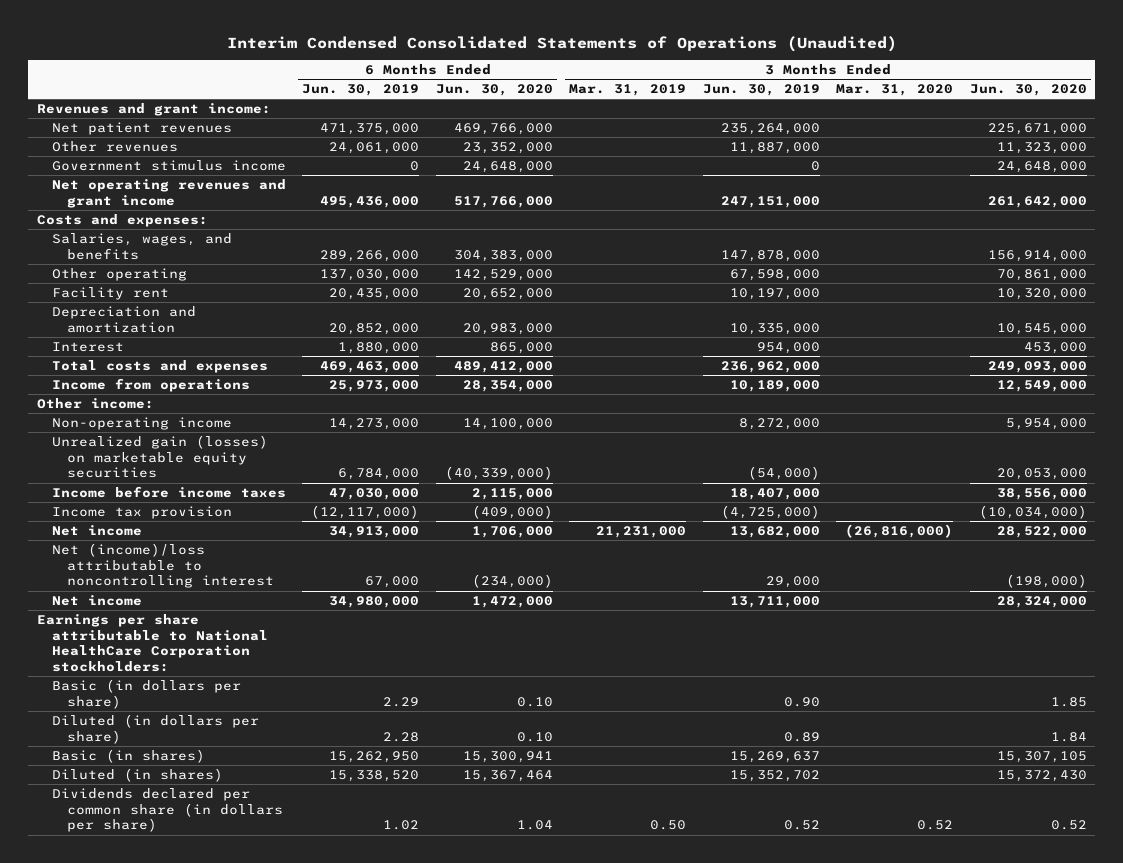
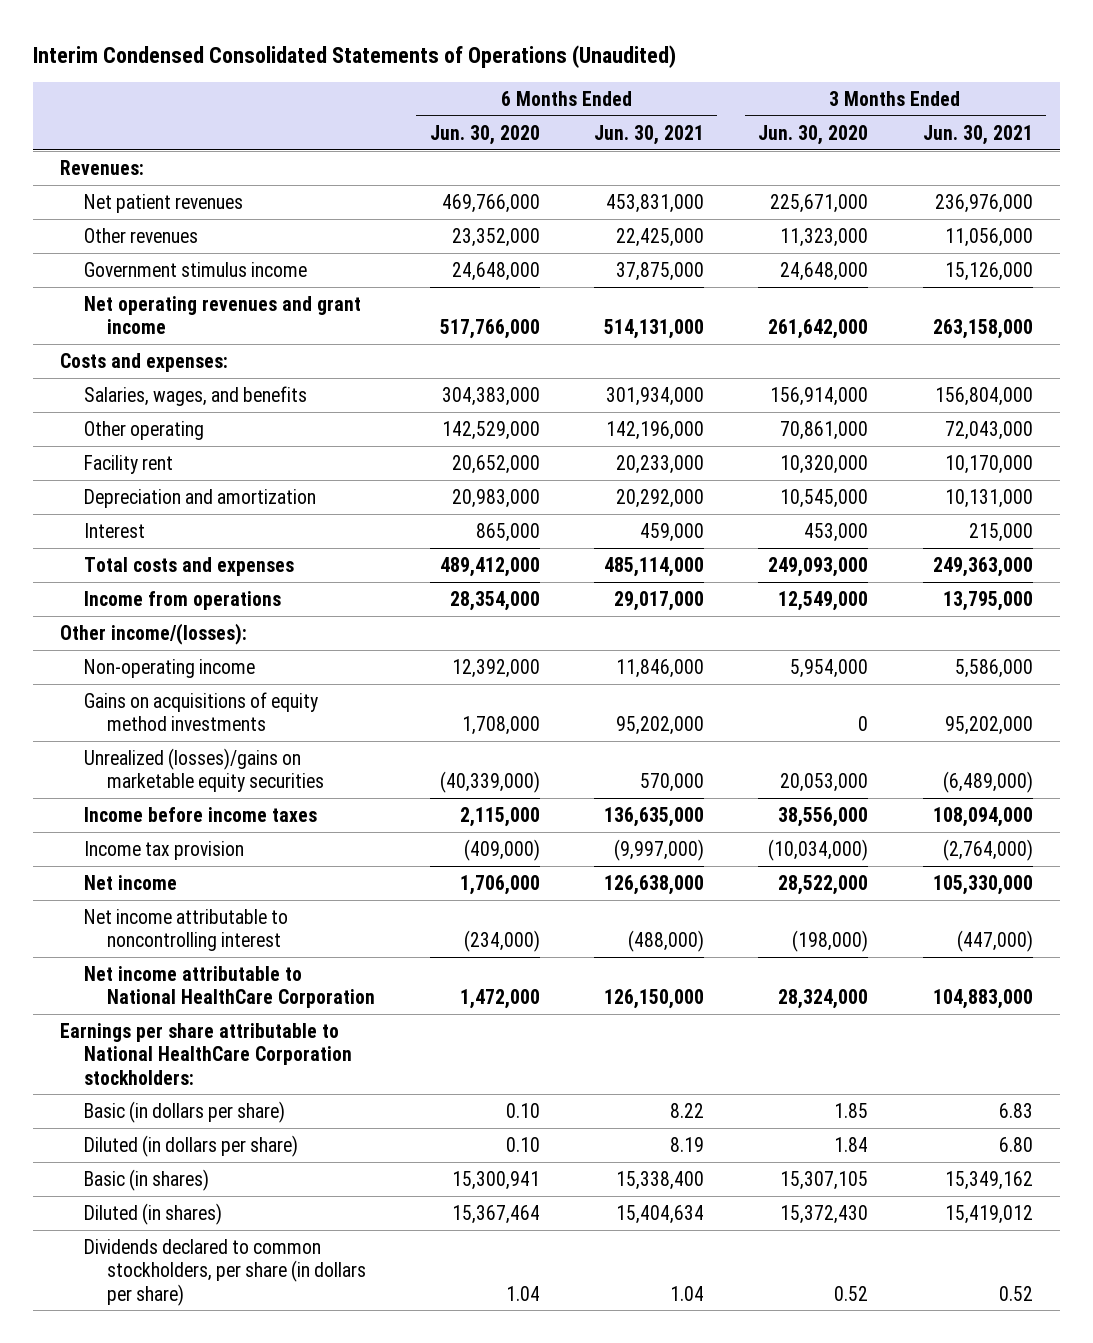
[302,84,420,97] Jun. 30, 2019 -> none
[569,84,687,97] Mar. 31, 2019 -> none
[702,84,820,97] Jun. 30, 2019 -> none
[836,84,954,97] Mar. 31, 2020 -> none
none -> [593,124,704,145] Jun. 30, 2021
none -> [922,124,1033,145] Jun. 30, 2021
[36,102,271,116] Revenues and grant income: -> [60,159,145,175] Revenues:
[36,397,154,409] Other income: -> [60,622,248,645] Other income/(losses):
[462,417,553,430] 14,100,000 -> [451,658,540,678] 12,392,000
none -> [83,691,318,732] Gains on acquisitions of equity method investments
[51,434,268,479] Unrealized gain (losses) on marketable equity securities -> [83,747,325,793] Unrealized (losses)/gains on marketable equity securities
[51,542,275,589] Net (income)/loss attributable to noncontrolling interest -> [83,908,288,952] Net income attributable to noncontrolling interest
[51,594,142,606] Net income -> [83,965,376,1009] Net income attributable to National HealthCare Corporation
[51,787,284,833] Dividends declared per common share (in dollars per share) -> [83,1238,367,1306] Dividends declared to common stockholders, per share (in dollars per share)

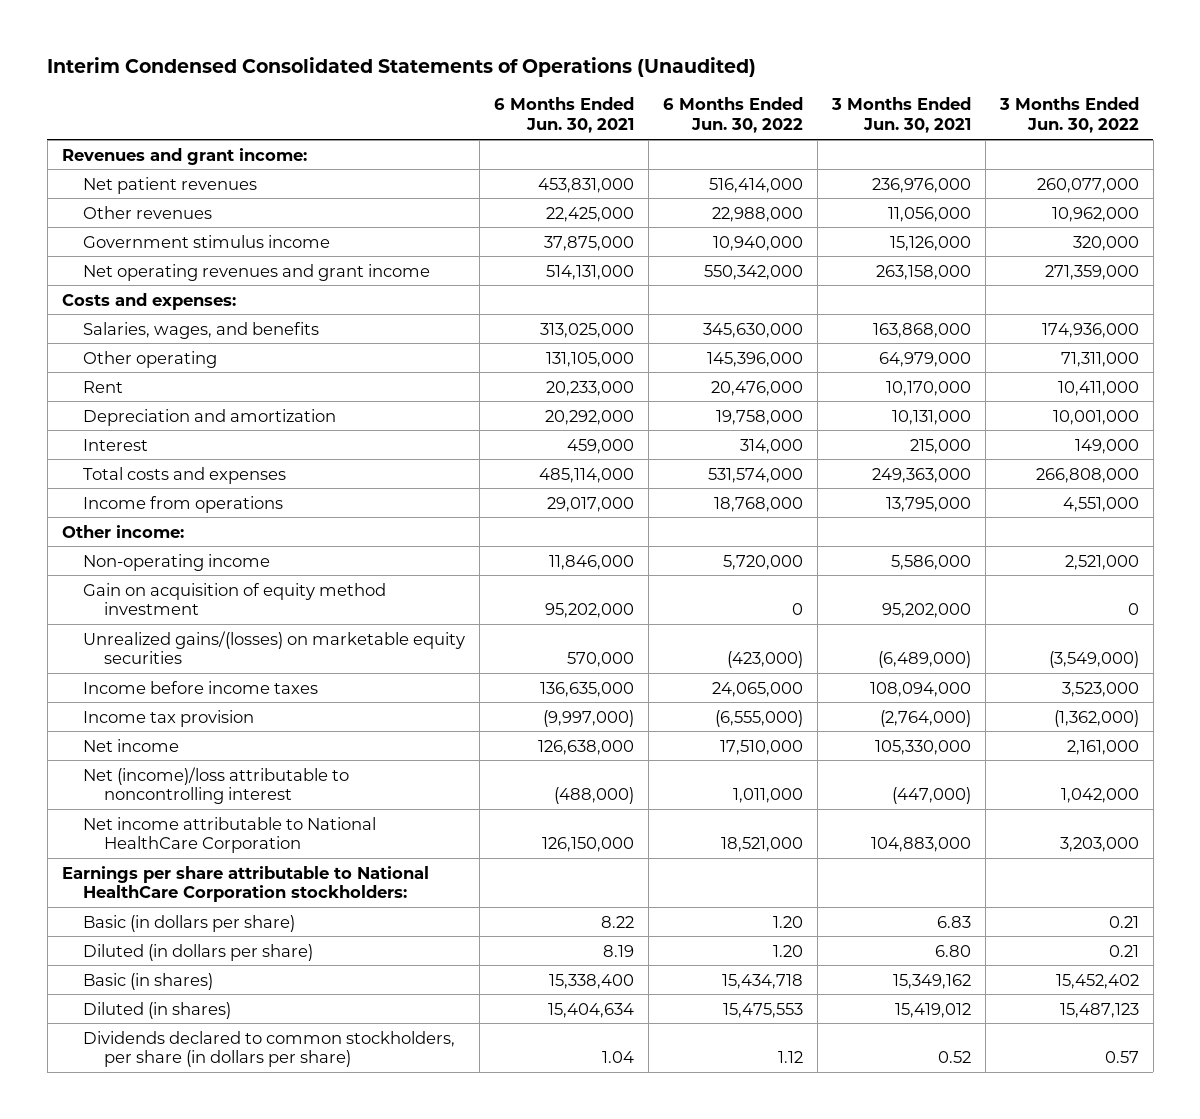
[429,124,540,145] Jun. 30, 2020 -> none
[758,124,869,145] Jun. 30, 2020 -> none
none -> [662,97,803,134] 6 Months Ended Jun. 30, 2022
none -> [998,97,1139,134] 3 Months Ended Jun. 30, 2022
[60,159,145,175] Revenues: -> [61,147,307,165] Revenues and grant income:
[605,386,704,406] 301,934,000 -> [539,322,634,338] 313,025,000
[934,386,1033,406] 156,804,000 -> [872,322,971,338] 163,868,000
[605,420,704,440] 142,196,000 -> [545,351,634,367] 131,105,000
[944,420,1033,440] 72,043,000 -> [878,351,971,367] 64,979,000
[83,454,173,474] Facility rent -> [82,380,123,393] Rent
[60,622,248,645] Other income/(losses): -> [61,524,184,538] Other income:
[83,691,318,732] Gains on acquisitions of equity method investments -> [82,582,386,616] Gain on acquisition of equity method investment
[83,747,325,793] Unrealized (losses)/gains on marketable equity securities -> [82,630,465,665] Unrealized gains/(losses) on marketable equity securities
[83,908,288,952] Net income attributable to noncontrolling interest -> [82,766,349,805] Net (income)/loss attributable to noncontrolling interest

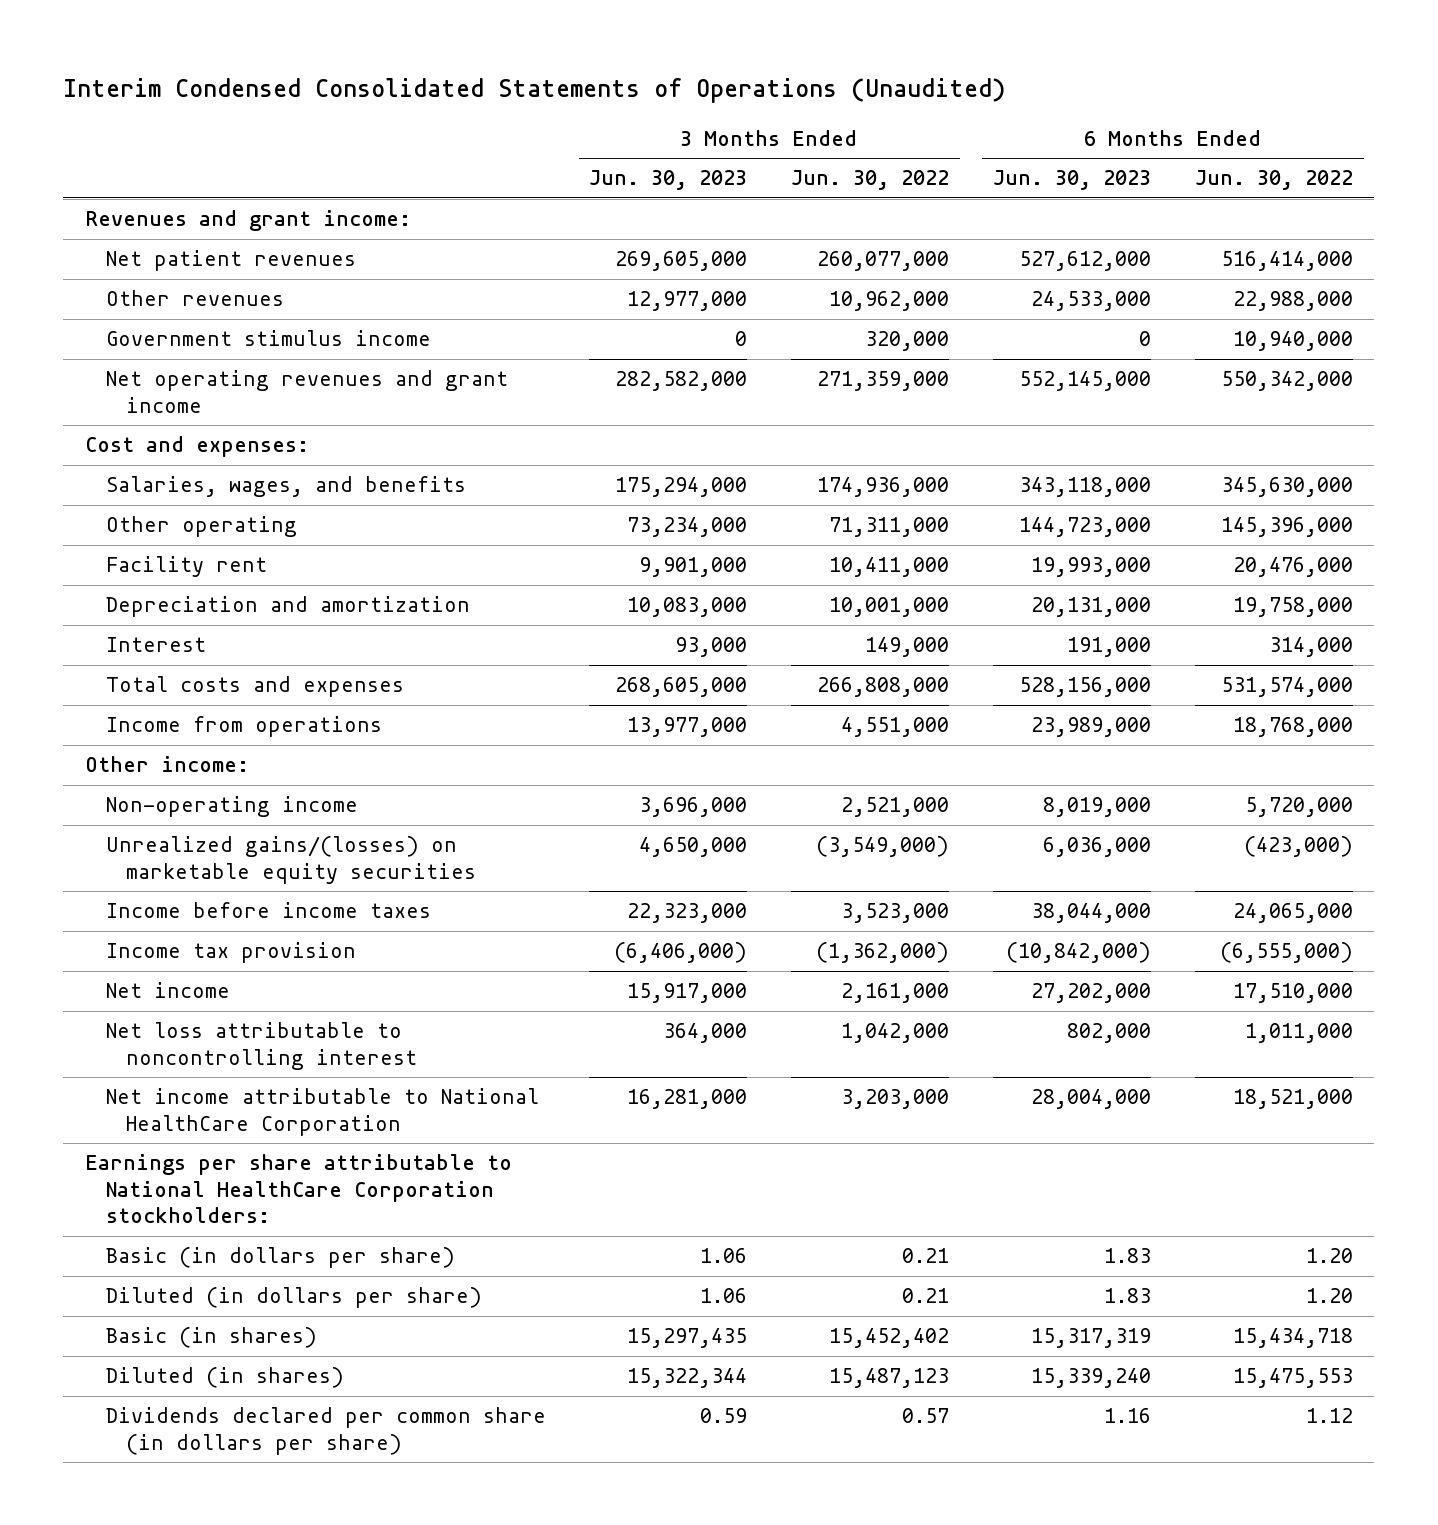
[493,97,634,134] 6 Months Ended Jun. 30, 2021 -> none
[830,97,971,134] 3 Months Ended Jun. 30, 2021 -> none
none -> [589,170,748,191] Jun. 30, 2023
none -> [992,170,1151,191] Jun. 30, 2023
[61,292,236,310] Costs and expenses: -> [85,436,310,458] Cost and expenses:
[82,380,123,393] Rent -> [105,556,267,578] Facility rent
[82,582,386,616] Gain on acquisition of equity method investment -> none
[82,766,349,805] Net (income)/loss attributable to noncontrolling interest -> [105,1022,418,1070] Net loss attributable to noncontrolling interest
[82,1030,455,1068] Dividends declared to common stockholders, per share (in dollars per share) -> [105,1407,546,1455] Dividends declared per common share (in dollars per share)

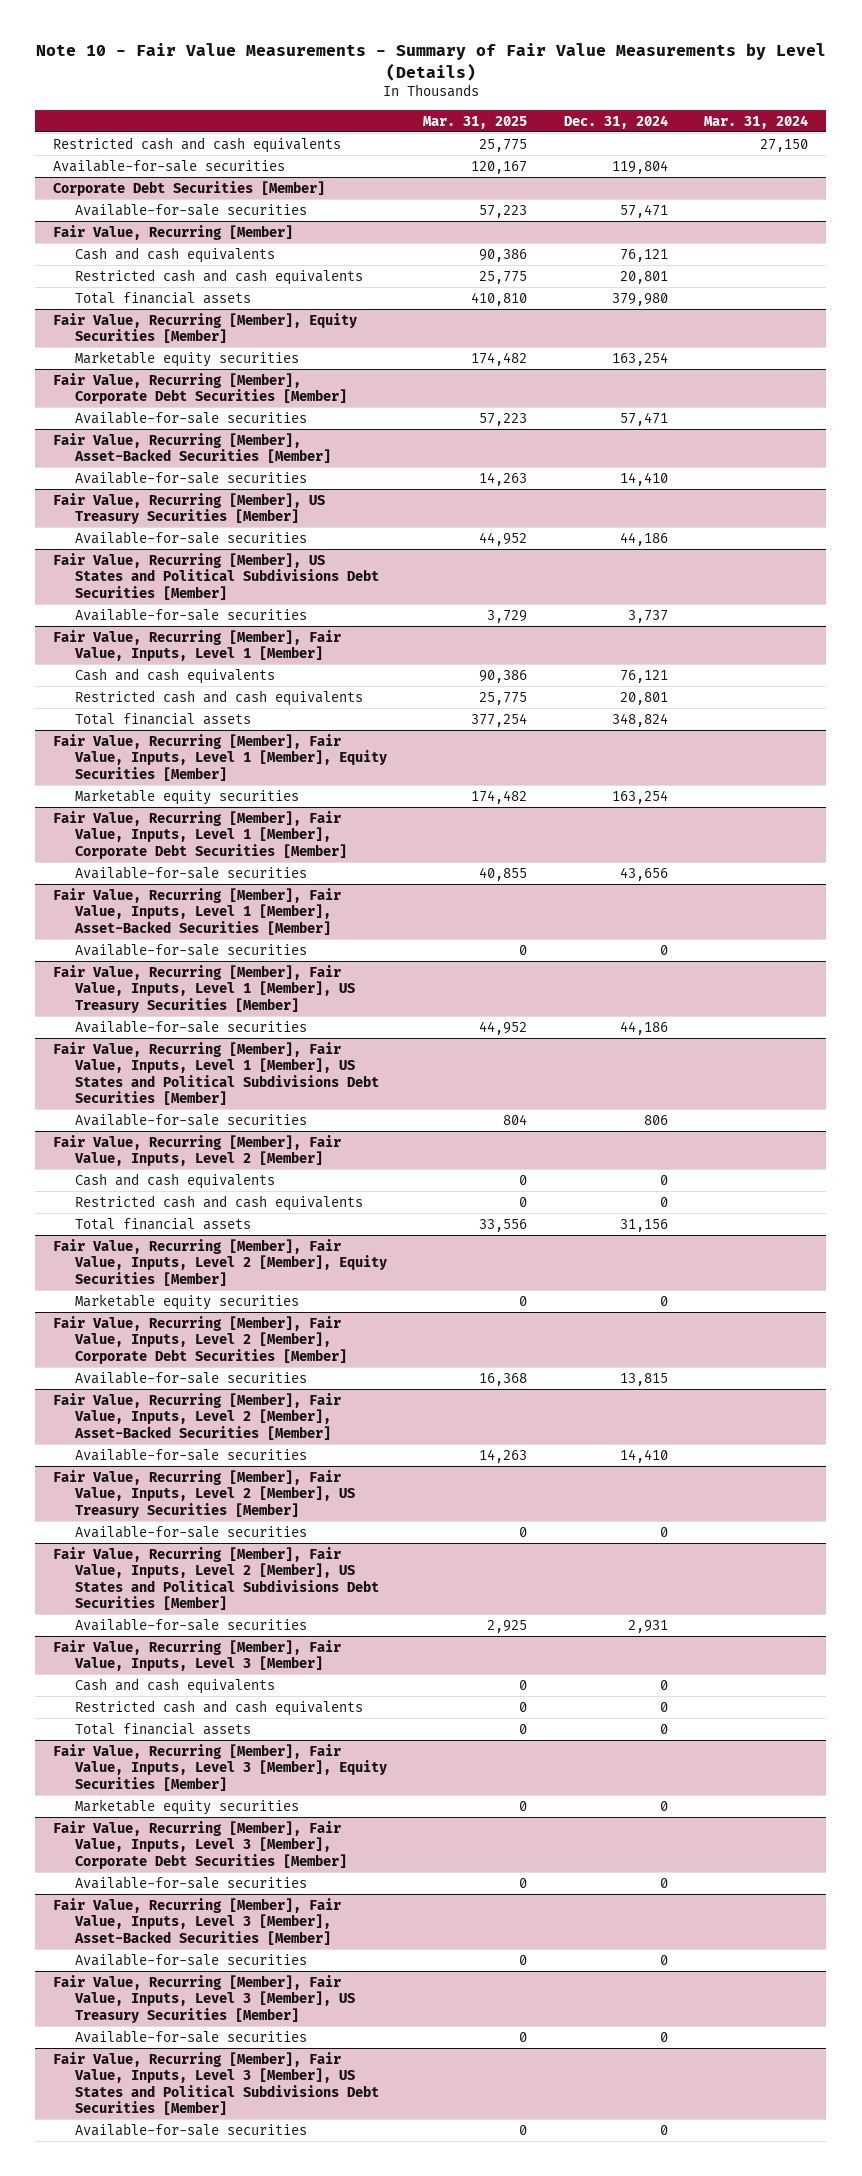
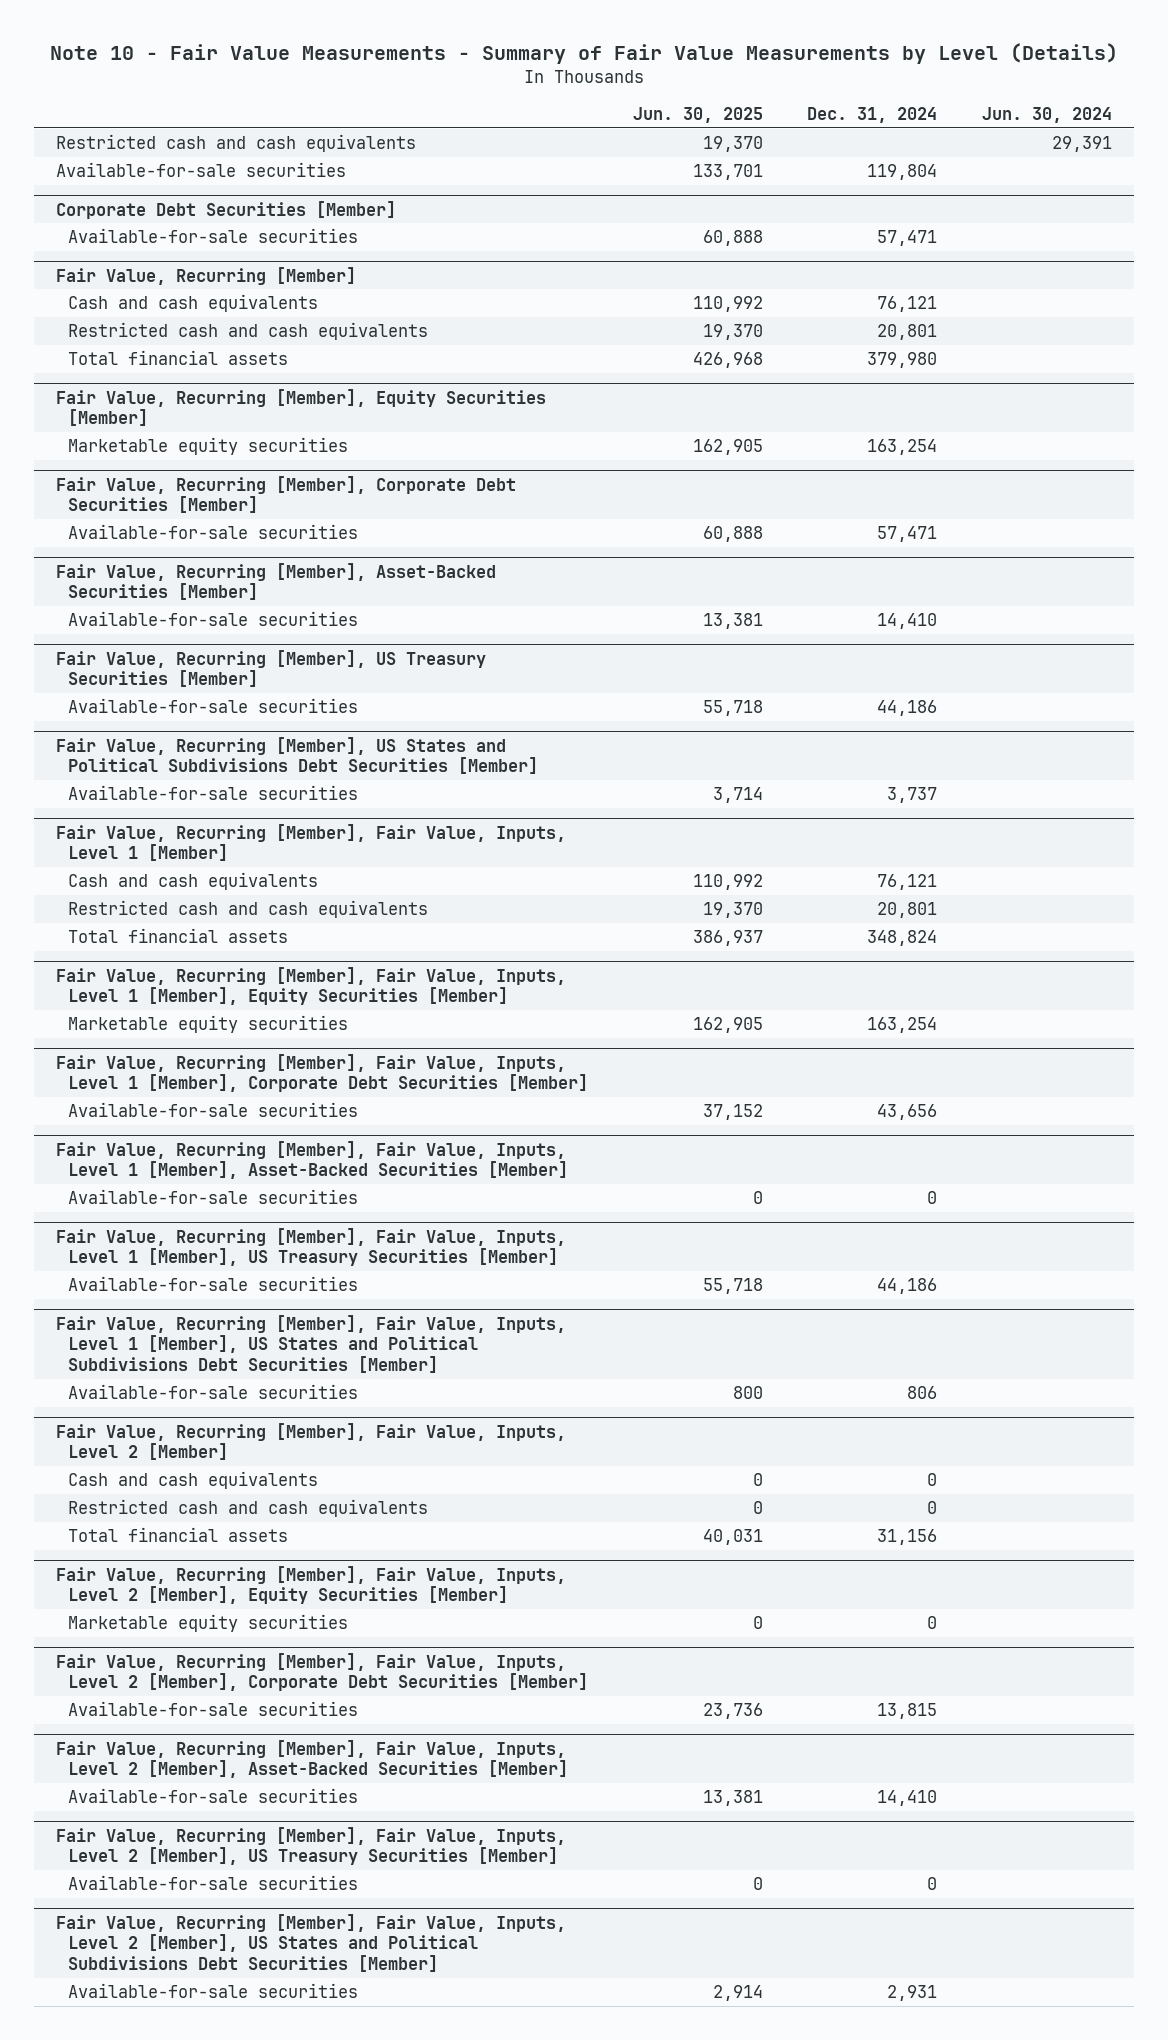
[423,115,528,129] Mar. 31, 2025 -> none
[704,114,809,129] Mar. 31, 2024 -> none
none -> [632,107,763,124] Jun. 30, 2025
none -> [982,107,1113,124] Jun. 30, 2024
[53,1639,342,1672] Fair Value, Recurring [Member], Fair Value, Inputs, Level 3 [Member] -> none
[74,1677,275,1694] Cash and cash equivalents -> none
[74,1699,363,1716] Restricted cash and cash equivalents -> none
[74,1722,251,1735] Total financial assets -> none
[53,1743,387,1791] Fair Value, Recurring [Member], Fair Value, Inputs, Level 3 [Member], Equity Securities [Member] -> none
[74,1798,299,1815] Marketable equity securities -> none
[53,1820,347,1869] Fair Value, Recurring [Member], Fair Value, Inputs, Level 3 [Member], Corporate Debt Securities [Member] -> none
[74,1875,307,1889] Available-for-sale securities -> none
[53,1897,342,1945] Fair Value, Recurring [Member], Fair Value, Inputs, Level 3 [Member], Asset-Backed Securities [Member] -> none
[74,1952,307,1966] Available-for-sale securities -> none
[53,1974,355,2023] Fair Value, Recurring [Member], Fair Value, Inputs, Level 3 [Member], US Treasury Securities [Member] -> none
[74,2029,307,2043] Available-for-sale securities -> none
[53,2051,379,2116] Fair Value, Recurring [Member], Fair Value, Inputs, Level 3 [Member], US States and Political Subdivisions Debt Securities [Member] -> none
[74,2122,307,2136] Available-for-sale securities -> none

